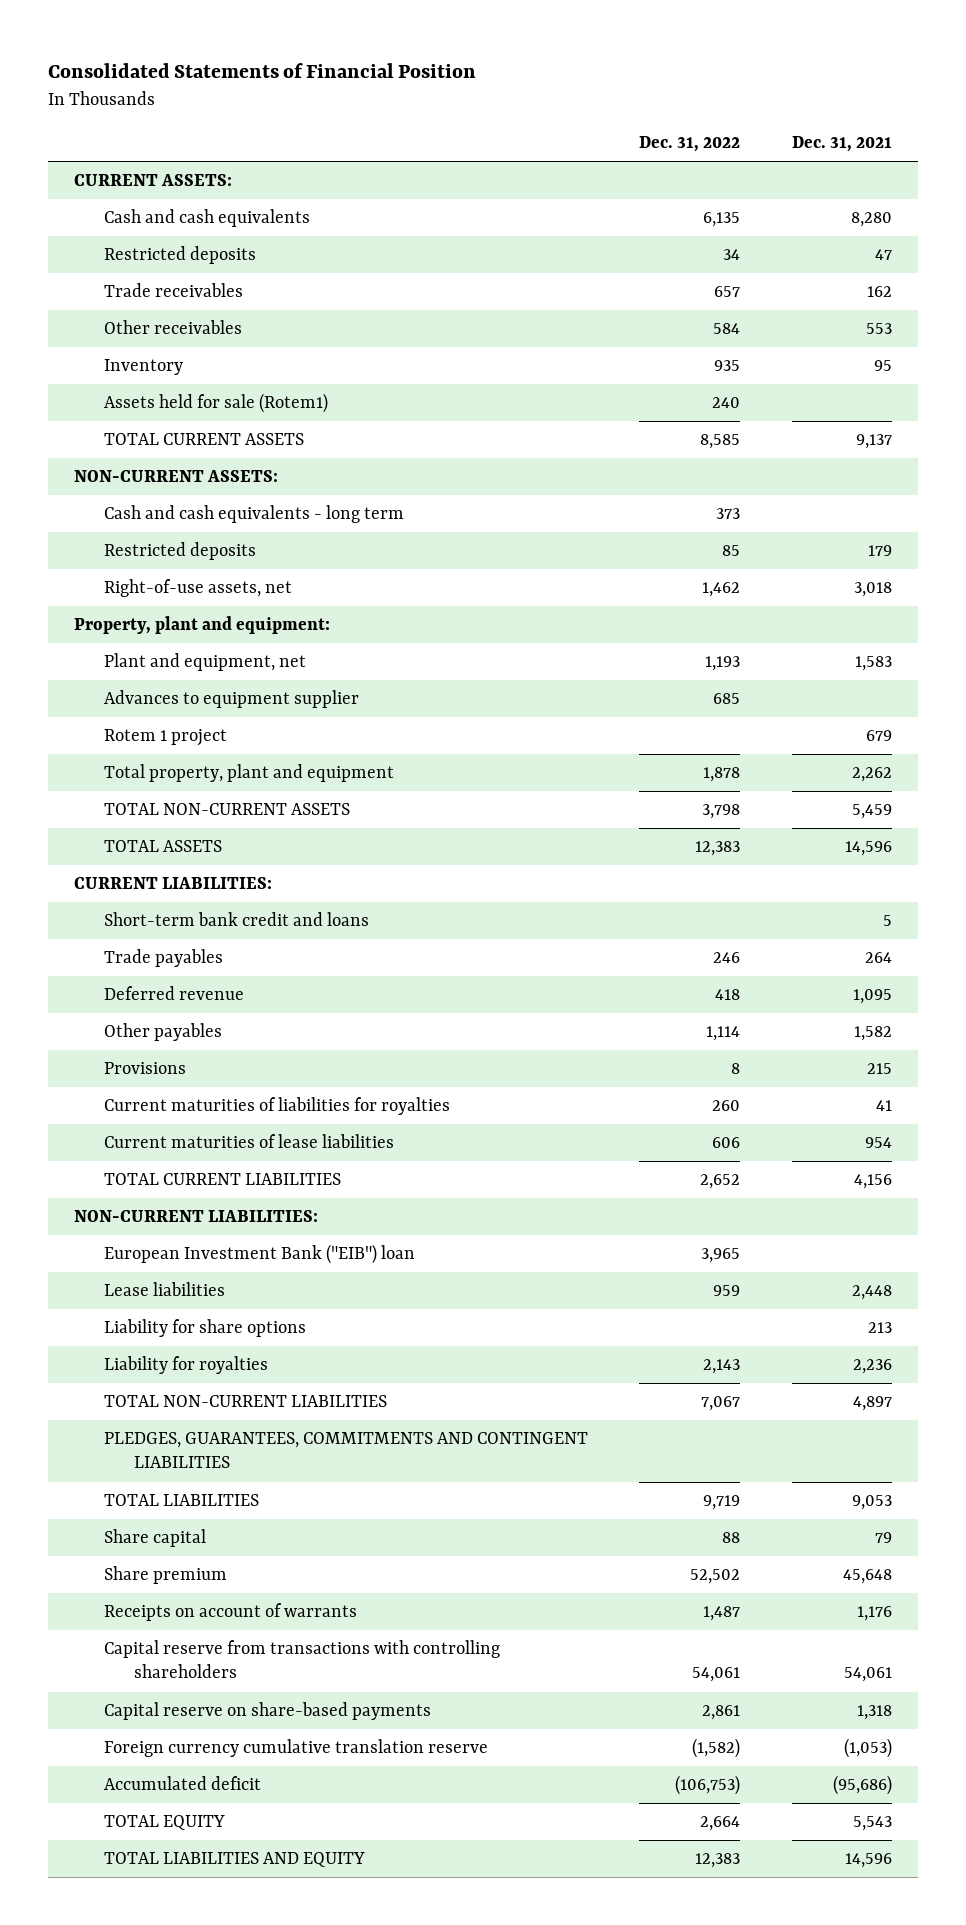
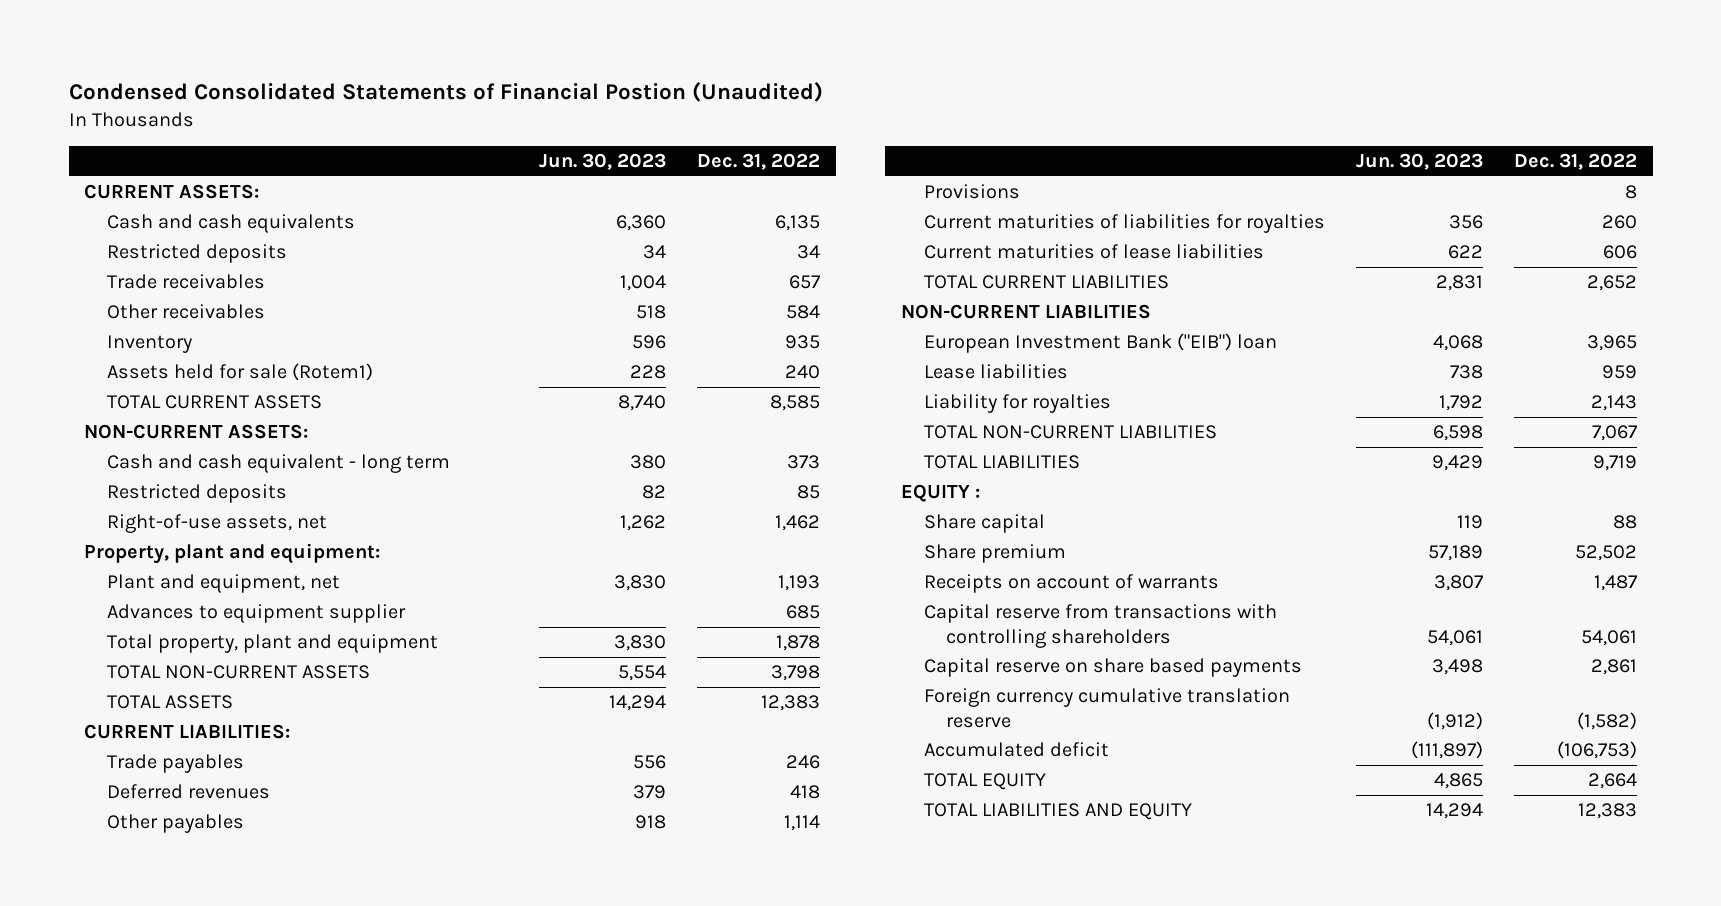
[48,63,477,79] Consolidated Statements of Financial Position -> [68,82,823,103] Condensed Consolidated Statements of Financial Postion (Unaudited)
[791,136,892,153] Dec. 31, 2021 -> none
none -> [539,153,667,171] Jun. 30, 2023
[103,505,404,524] Cash and cash equivalents - long term -> [106,454,450,474] Cash and cash equivalent - long term
[103,729,227,747] Rotem 1 project -> none
[103,912,369,927] Short-term bank credit and loans -> none
[103,986,244,1001] Deferred revenue -> [106,784,270,800] Deferred revenues
[73,1210,318,1223] NON-CURRENT LIABILITIES: -> [900,304,1151,320] NON-CURRENT LIABILITIES
[103,1319,306,1338] Liability for share options -> none
[103,1432,588,1469] PLEDGES, GUARANTEES, COMMITMENTS AND CONTINGENT LIABILITIES -> none
none -> [900,484,980,503] EQUITY :
[103,1702,431,1721] Capital reserve on share-based payments -> [923,658,1302,678] Capital reserve on share based payments

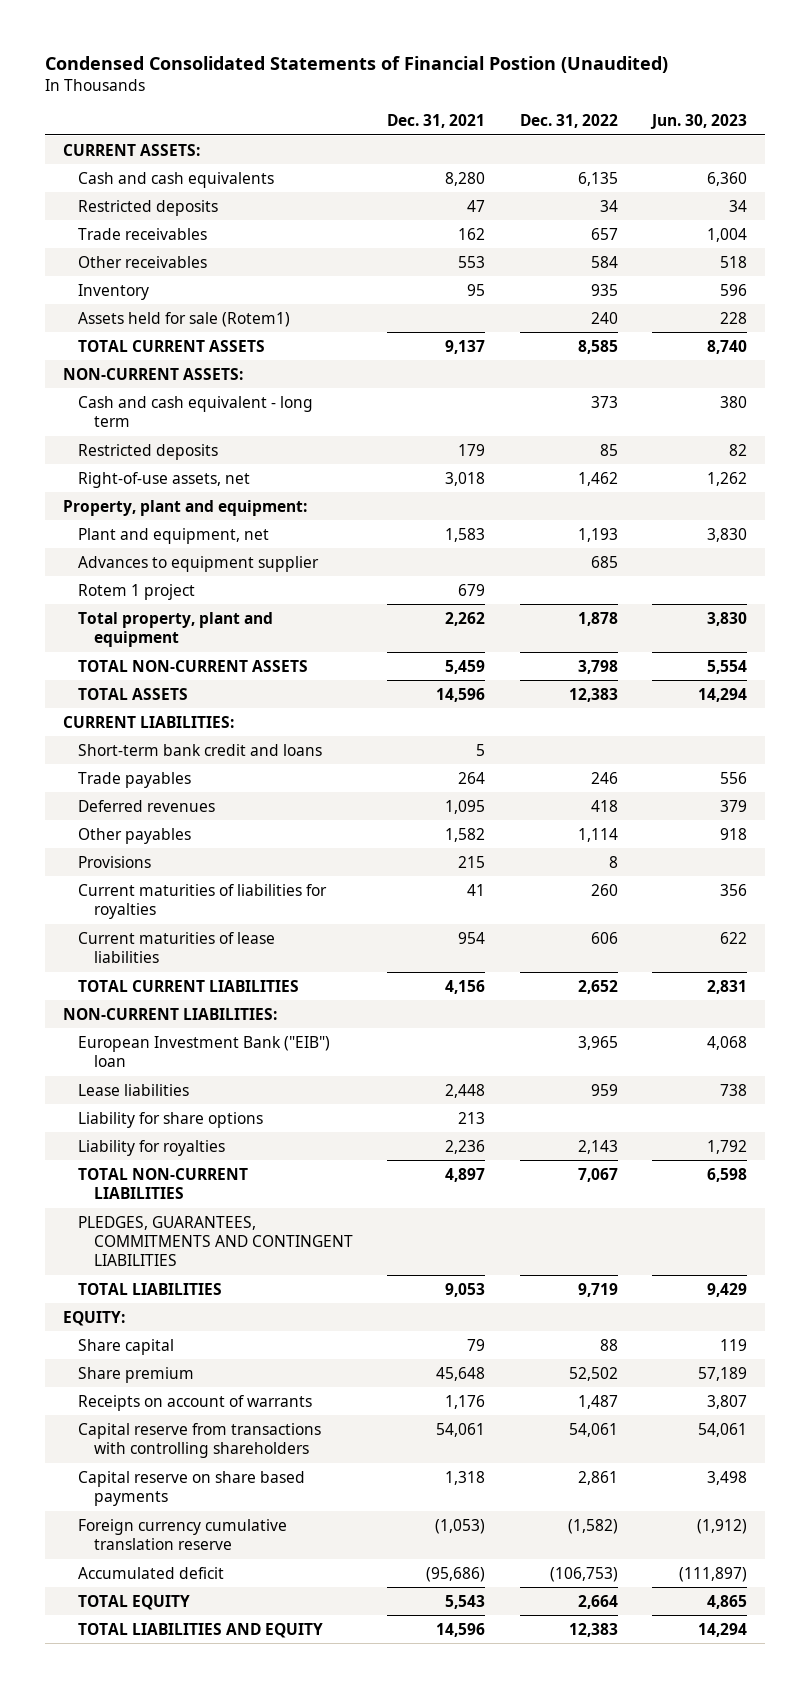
none -> [387,114,486,129] Dec. 31, 2021
none -> [78,583,196,600] Rotem 1 project
none -> [78,743,323,756] Short-term bank credit and loans
[900,304,1151,320] NON-CURRENT LIABILITIES -> [62,1007,277,1020] NON-CURRENT LIABILITIES:
none -> [78,1111,264,1128] Liability for share options
none -> [78,1215,353,1267] PLEDGES, GUARANTEES, COMMITMENTS AND CONTINGENT LIABILITIES
[900,484,980,503] EQUITY : -> [62,1310,125,1326] EQUITY:

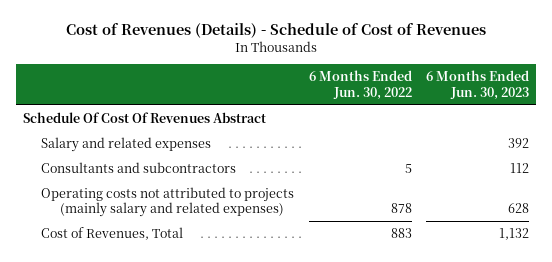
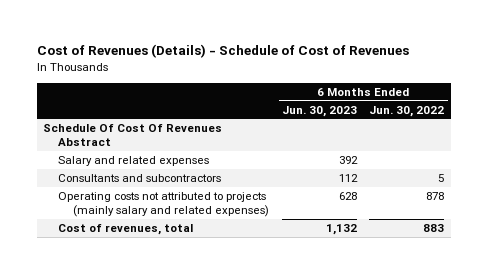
[41,227,184,241] Cost of Revenues, Total -> [58,224,194,236] Cost of revenues, total

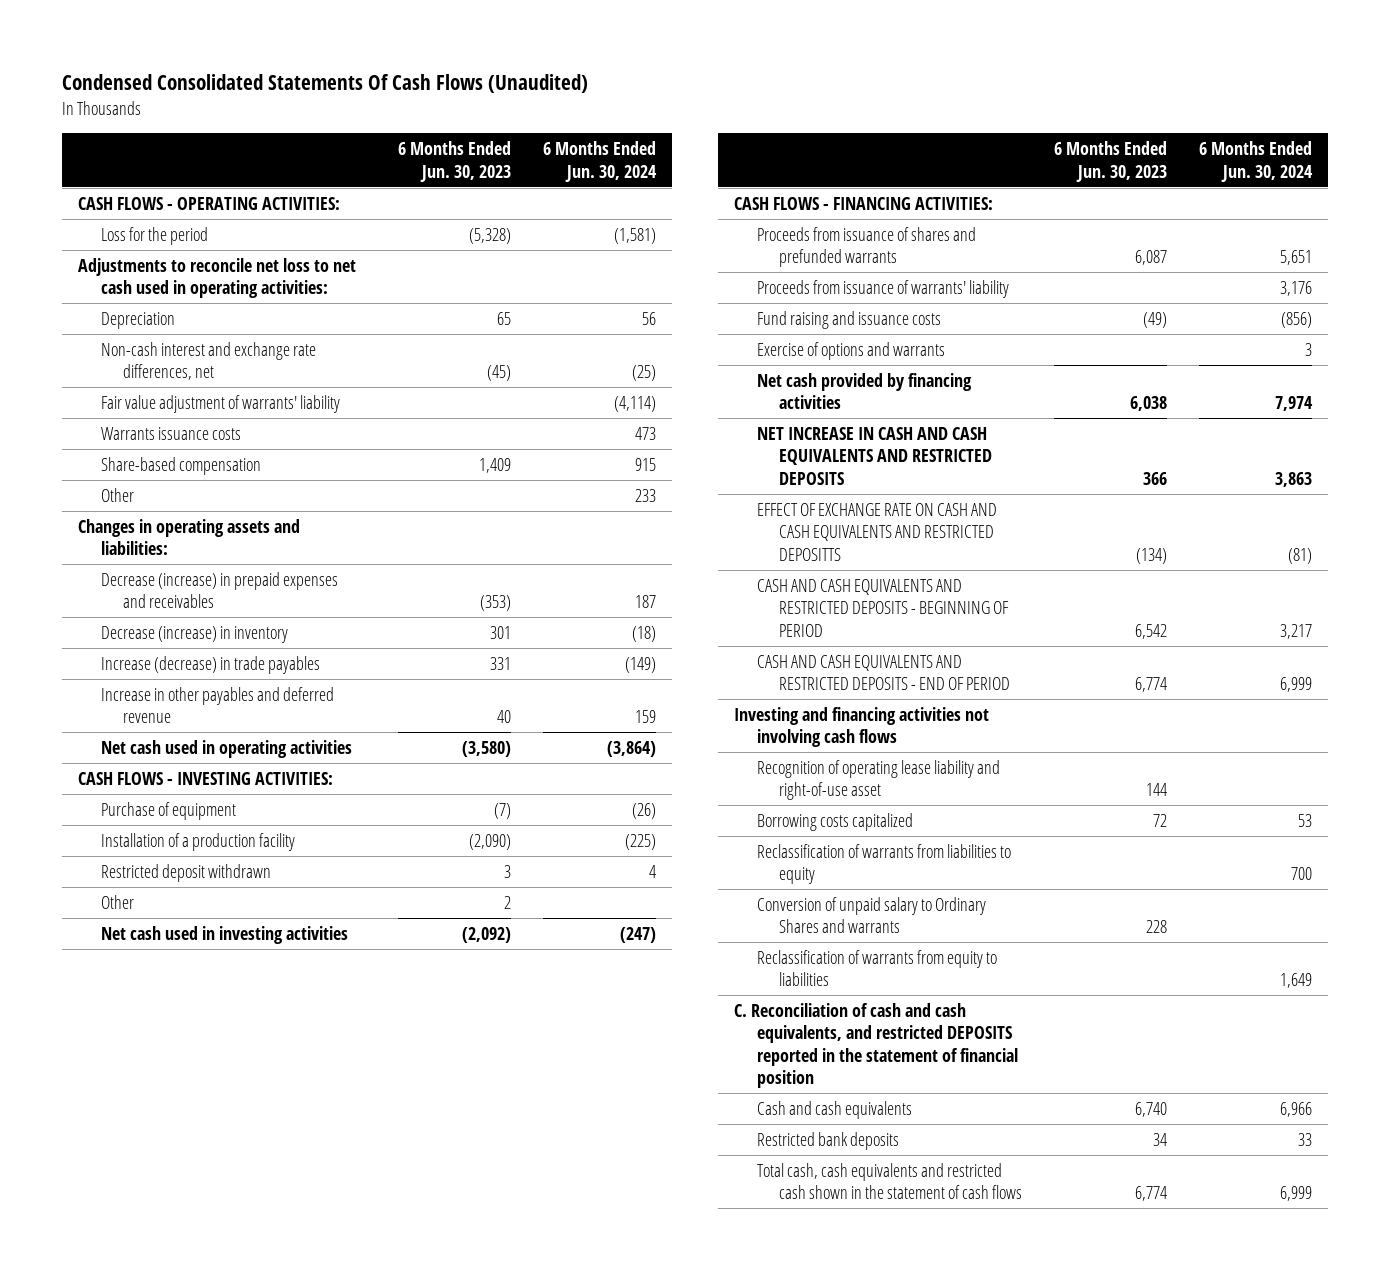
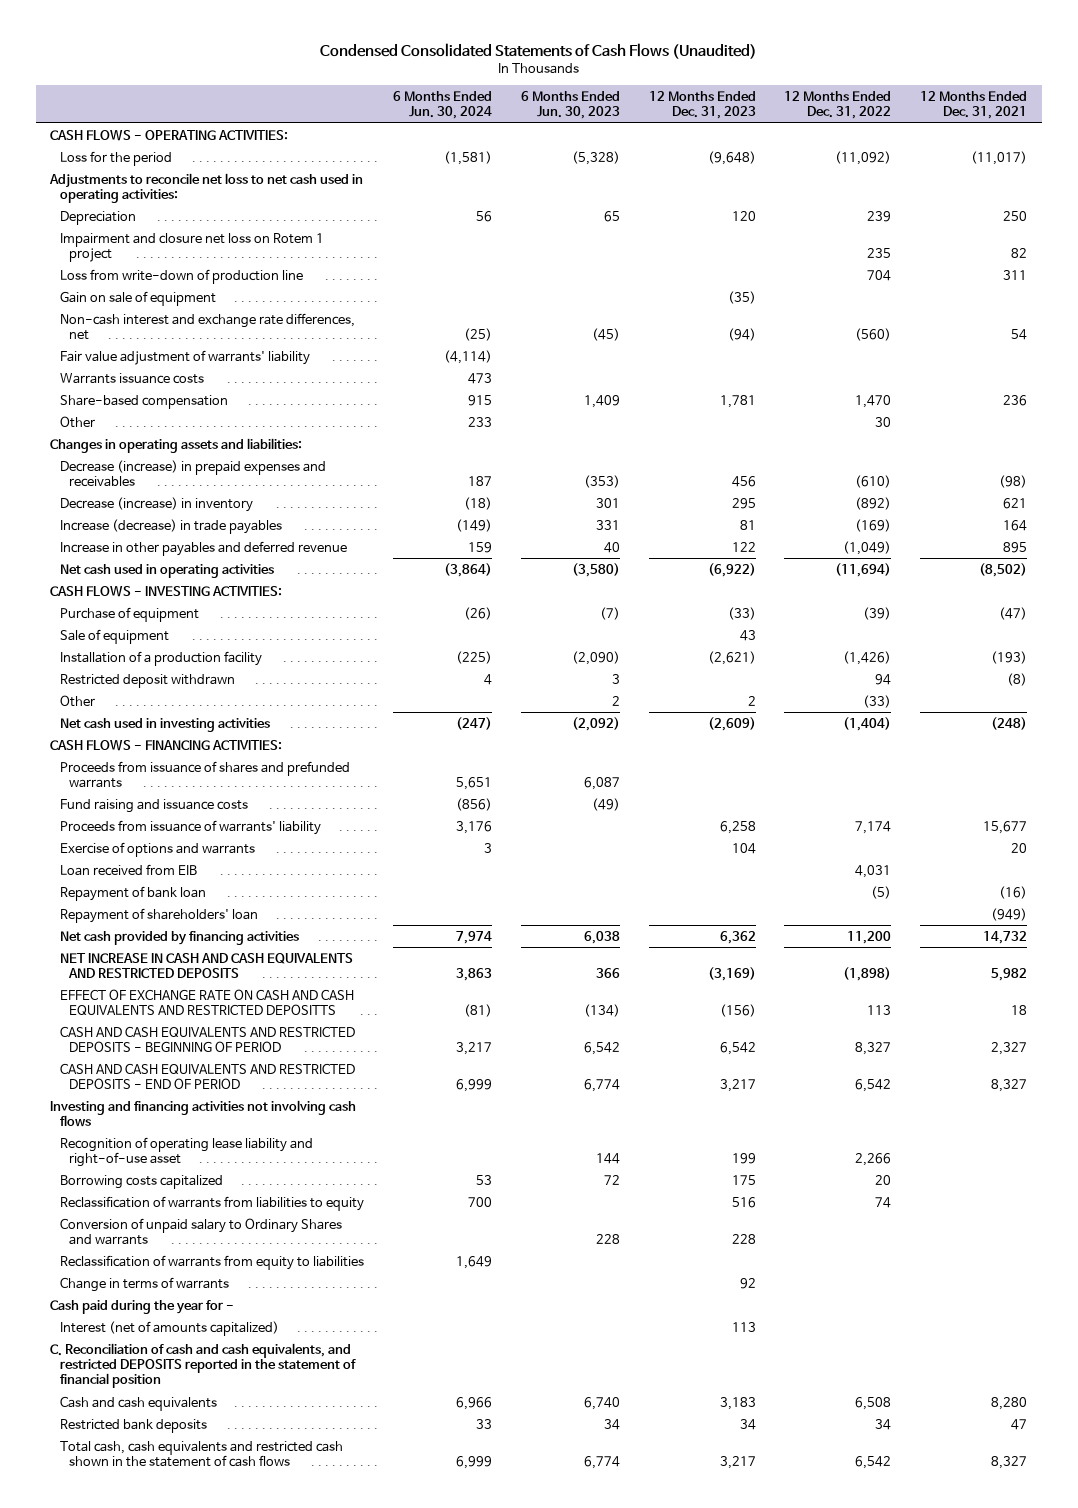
[62,74,589,94] Condensed Consolidated Statements Of Cash Flows (Unaudited) -> [319,42,757,59] Condensed Consolidated Statements of Cash Flows (Unaudited)
none -> [648,91,756,120] 12 Months Ended Dec. 31, 2023
none -> [784,91,892,120] 12 Months Ended Dec. 31, 2022
none -> [920,91,1028,120] 12 Months Ended Dec. 31, 2021
none -> [59,232,324,262] Impairment and closure net loss on Rotem 1 project
none -> [59,268,303,284] Loss from write-down of production line
none -> [59,290,216,306] Gain on sale of equipment
none -> [59,628,169,644] Sale of equipment
[756,279,1009,298] Proceeds from issuance of warrants' liability -> [59,819,321,835] Proceeds from issuance of warrants' liability
none -> [59,863,197,876] Loan received from EIB
none -> [59,885,206,901] Repayment of bank loan
none -> [59,907,258,923] Repayment of shareholders' loan
none -> [59,1276,229,1292] Change in terms of warrants
none -> [50,1299,235,1314] Cash paid during the year for -
none -> [59,1320,279,1336] Interest (net of amounts capitalized)

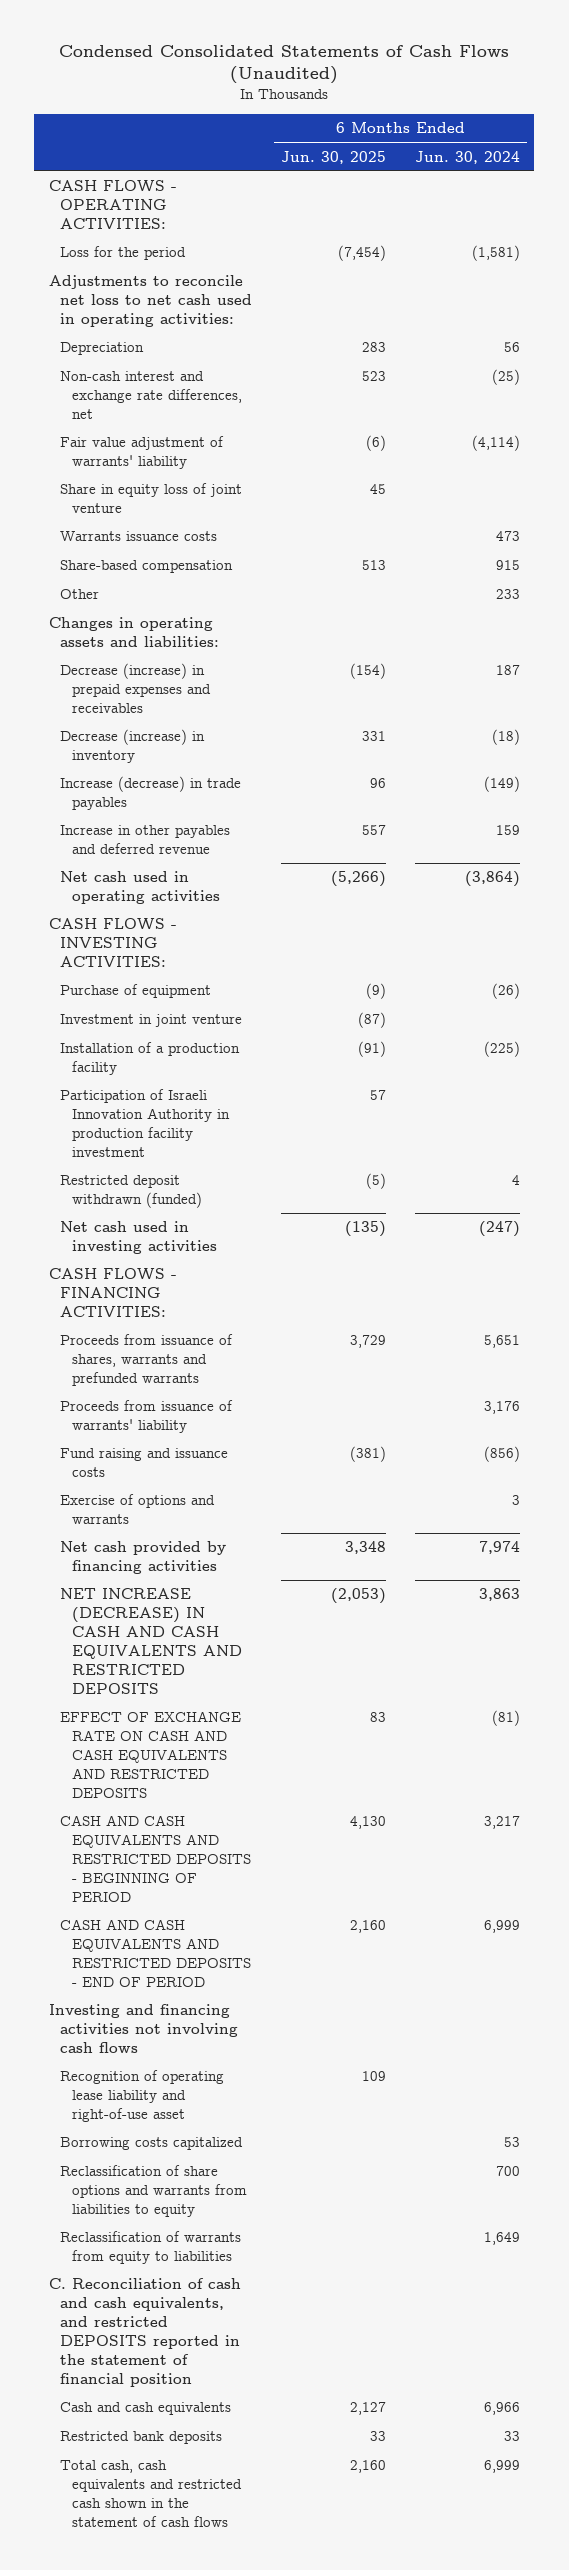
[520,91,620,120] 6 Months Ended Jun. 30, 2023 -> none
[648,91,756,120] 12 Months Ended Dec. 31, 2023 -> none
[784,91,892,120] 12 Months Ended Dec. 31, 2022 -> none
[920,91,1028,120] 12 Months Ended Dec. 31, 2021 -> none
none -> [281,150,387,164] Jun. 30, 2025
[59,232,324,262] Impairment and closure net loss on Rotem 1 project -> none
[59,268,303,284] Loss from write-down of production line -> none
[59,290,216,306] Gain on sale of equipment -> none
none -> [60,483,243,514] Share in equity loss of joint venture
[59,628,169,644] Sale of equipment -> none
none -> [60,1014,243,1028] Investment in joint venture
[59,694,95,707] Other -> none
none -> [60,1089,231,1157] Participation of Israeli Innovation Authority in production facility investment
[59,673,235,688] Restricted deposit withdrawn -> [60,1175,203,1209] Restricted deposit withdrawn (funded)
[59,760,350,788] Proceeds from issuance of shares and prefunded warrants -> [60,1334,234,1387] Proceeds from issuance of shares, warrants and prefunded warrants
[59,798,248,813] Fund raising and issuance costs -> [60,1448,229,1478] Fund raising and issuance costs
[59,863,197,876] Loan received from EIB -> none
[59,885,206,901] Repayment of bank loan -> none
[59,907,258,923] Repayment of shareholders' loan -> none
[59,952,353,978] NET INCREASE IN CASH AND CASH EQUIVALENTS AND RESTRICTED DEPOSITS -> [60,1588,243,1694] NET INCREASE (DECREASE) IN CASH AND CASH EQUIVALENTS AND RESTRICTED DEPOSITS
[59,988,354,1015] EFFECT OF EXCHANGE RATE ON CASH AND CASH EQUIVALENTS AND RESTRICTED DEPOSITTS -> [60,1711,242,1798] EFFECT OF EXCHANGE RATE ON CASH AND CASH EQUIVALENTS AND RESTRICTED DEPOSITS
[59,1217,342,1245] Conversion of unpaid salary to Ordinary Shares and warrants -> none
[59,1195,364,1211] Reclassification of warrants from liabilities to equity -> [60,2165,248,2218] Reclassification of share options and warrants from liabilities to equity
[59,1276,229,1292] Change in terms of warrants -> none
[50,1299,235,1314] Cash paid during the year for - -> none
[59,1320,279,1336] Interest (net of amounts capitalized) -> none

